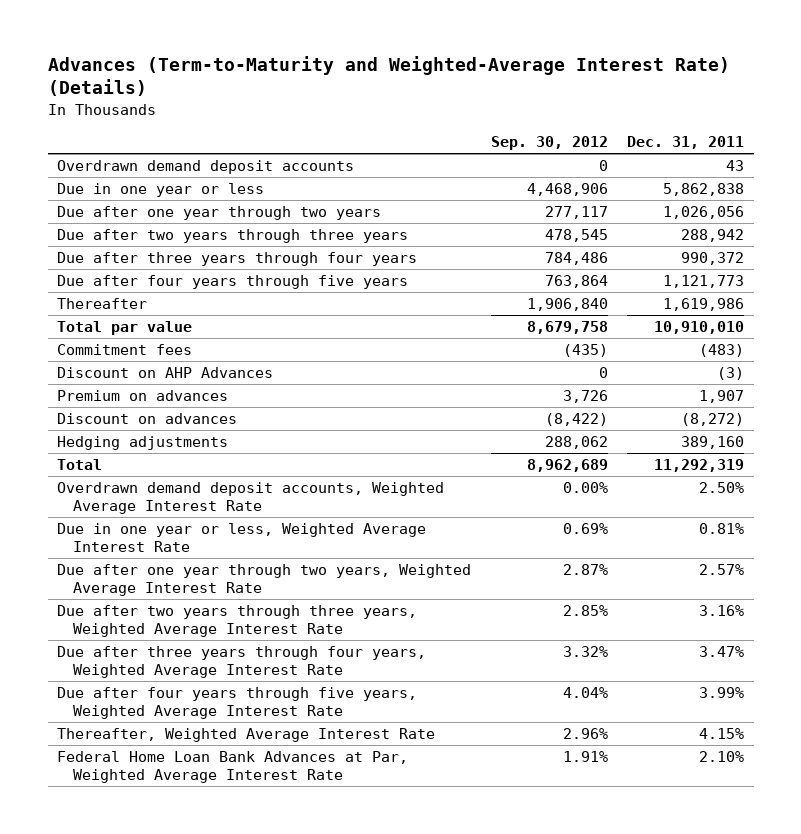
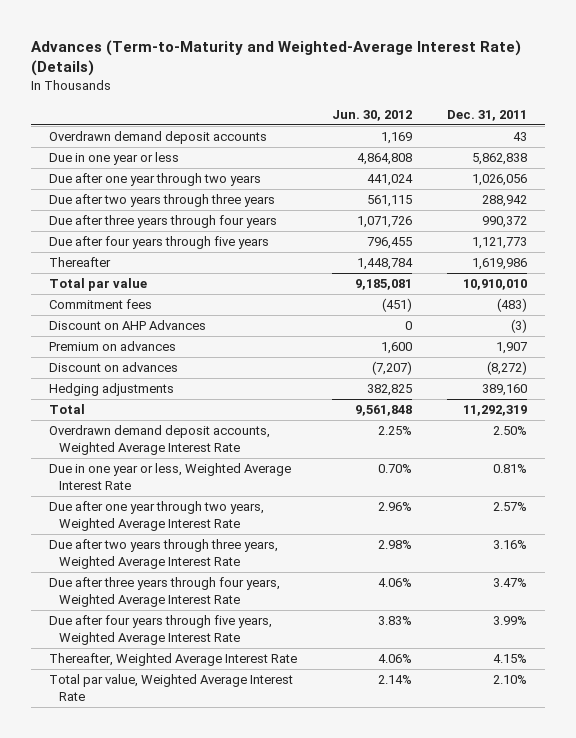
[490,136,608,151] Sep. 30, 2012 -> none
none -> [332,109,413,121] Jun. 30, 2012
[57,751,409,783] Federal Home Loan Bank Advances at Par, Weighted Average Interest Rate -> [48,674,293,702] Total par value, Weighted Average Interest Rate

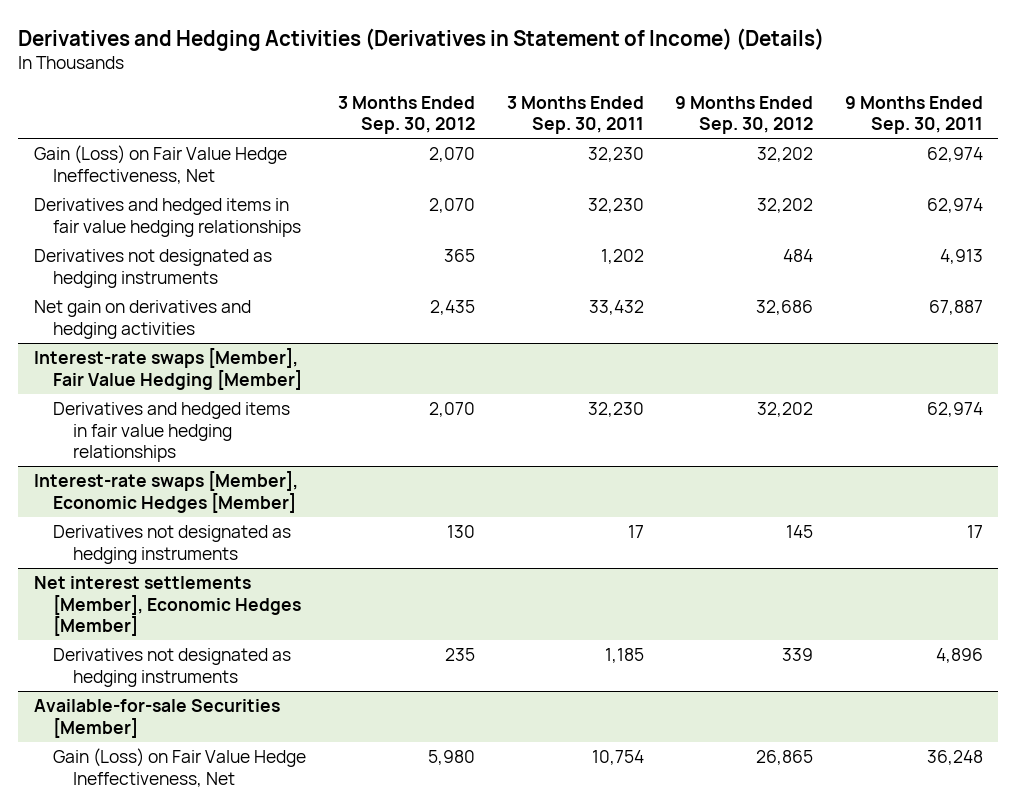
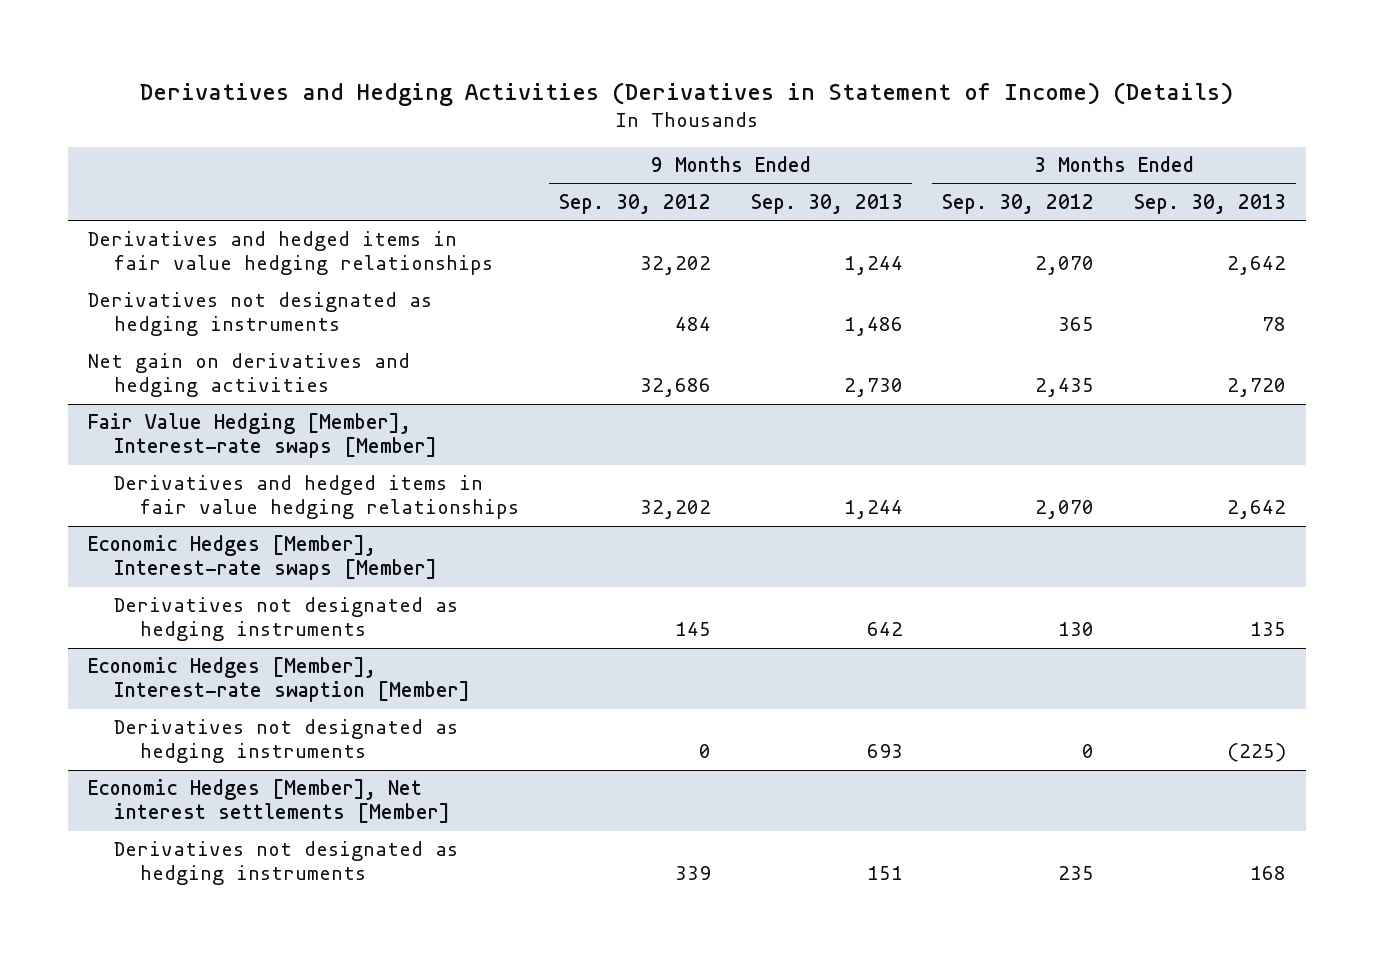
[506,95,644,134] 3 Months Ended Sep. 30, 2011 -> none
[844,95,983,134] 9 Months Ended Sep. 30, 2011 -> none
none -> [750,194,903,215] Sep. 30, 2013
none -> [1134,194,1287,215] Sep. 30, 2013
[33,145,287,184] Gain (Loss) on Fair Value Hedge Ineffectiveness, Net -> none
[33,348,303,390] Interest-rate swaps [Member], Fair Value Hedging [Member] -> [87,413,438,459] Fair Value Hedging [Member], Interest-rate swaps [Member]
[33,471,298,513] Interest-rate swaps [Member], Economic Hedges [Member] -> [87,535,438,581] Economic Hedges [Member], Interest-rate swaps [Member]
none -> [87,657,471,703] Economic Hedges [Member], Interest-rate swaption [Member]
none -> [114,719,459,764] Derivatives not designated as hedging instruments
[33,576,302,636] Net interest settlements [Member], Economic Hedges [Member] -> [87,779,451,824] Economic Hedges [Member], Net interest settlements [Member]
[33,699,280,738] Available-for-sale Securities [Member] -> none
[53,748,307,787] Gain (Loss) on Fair Value Hedge Ineffectiveness, Net -> none

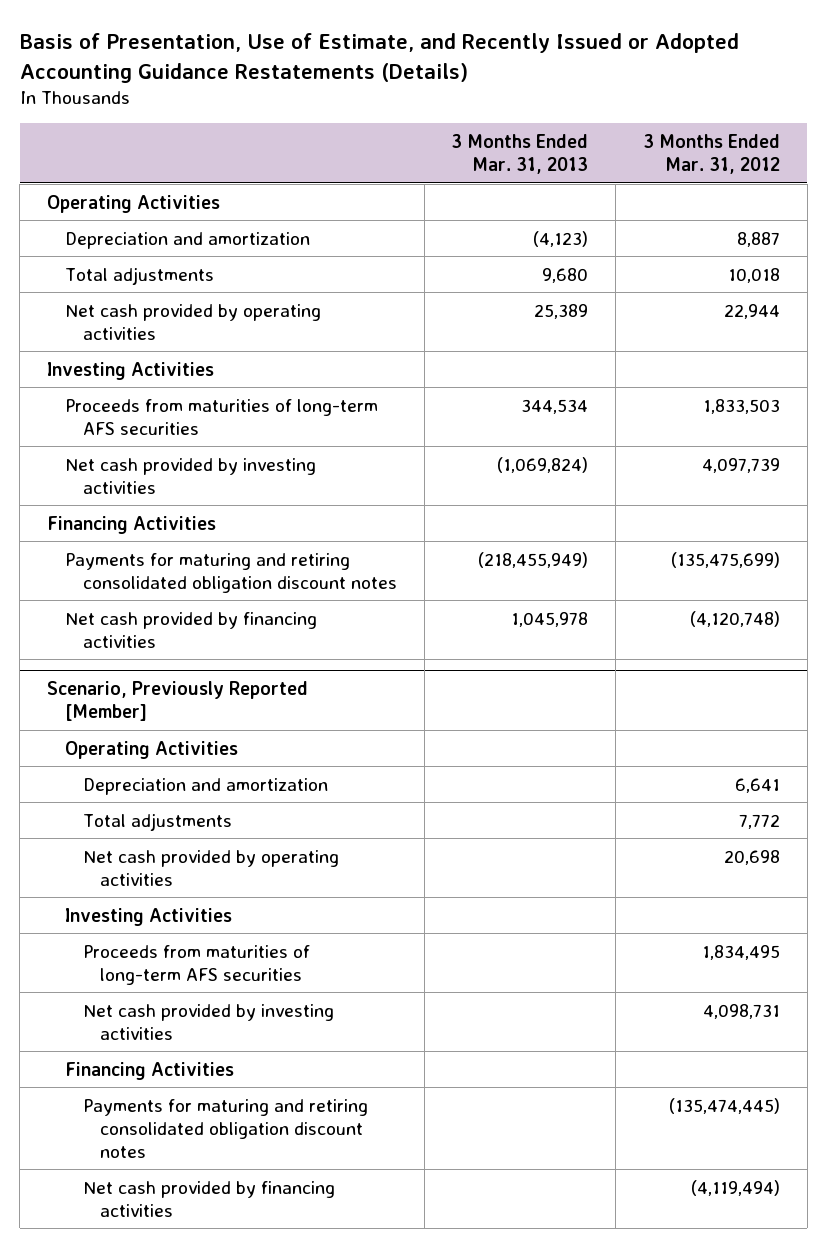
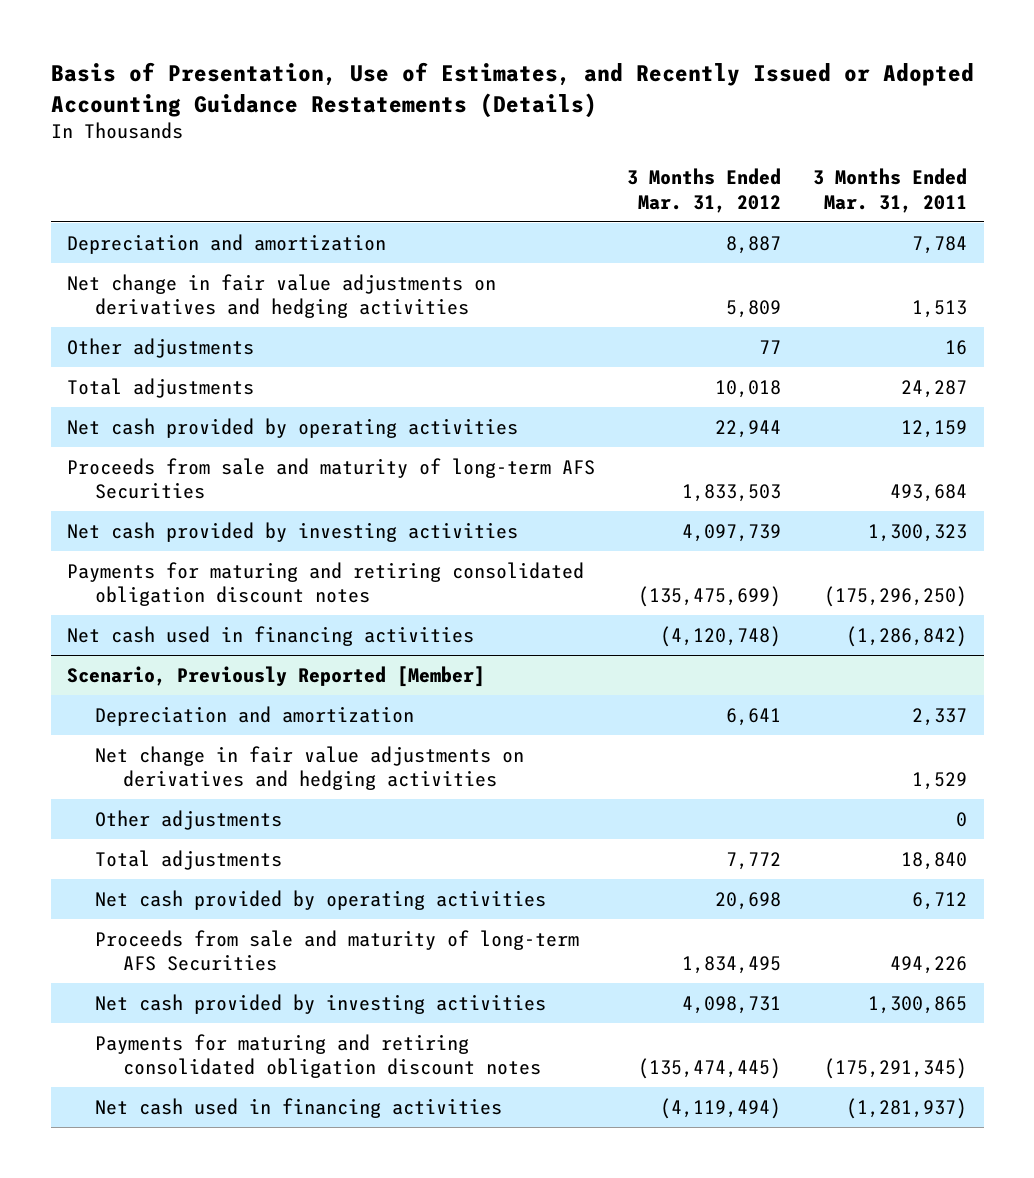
[19,33,739,83] Basis of Presentation, Use of Estimate, and Recently Issued or Adopted Accounting Guidance Restatements (Details) -> [50,62,974,118] Basis of Presentation, Use of Estimates, and Recently Issued or Adopted Accounting Guidance Restatements (Details)
[451,133,589,174] 3 Months Ended Mar. 31, 2013 -> none
none -> [813,168,968,214] 3 Months Ended Mar. 31, 2011
[47,194,221,213] Operating Activities -> none
none -> [66,273,496,319] Net change in fair value adjustments on derivatives and hedging activities
none -> [66,337,254,358] Other adjustments
[47,361,215,380] Investing Activities -> none
[64,398,378,435] Proceeds from maturities of long-term AFS securities -> [66,457,595,500] Proceeds from sale and maturity of long-term AFS Securities
[47,515,217,534] Financing Activities -> none
[64,611,317,648] Net cash provided by financing activities -> [66,625,474,646] Net cash used in financing activities
[64,740,238,759] Operating Activities -> none
none -> [94,745,524,791] Net change in fair value adjustments on derivatives and hedging activities
none -> [94,809,282,830] Other adjustments
[64,907,232,926] Investing Activities -> none
[82,944,310,985] Proceeds from maturities of long-term AFS securities -> [94,929,579,972] Proceeds from sale and maturity of long-term AFS Securities
[64,1061,234,1080] Financing Activities -> none
[82,1180,335,1217] Net cash provided by financing activities -> [94,1097,502,1118] Net cash used in financing activities

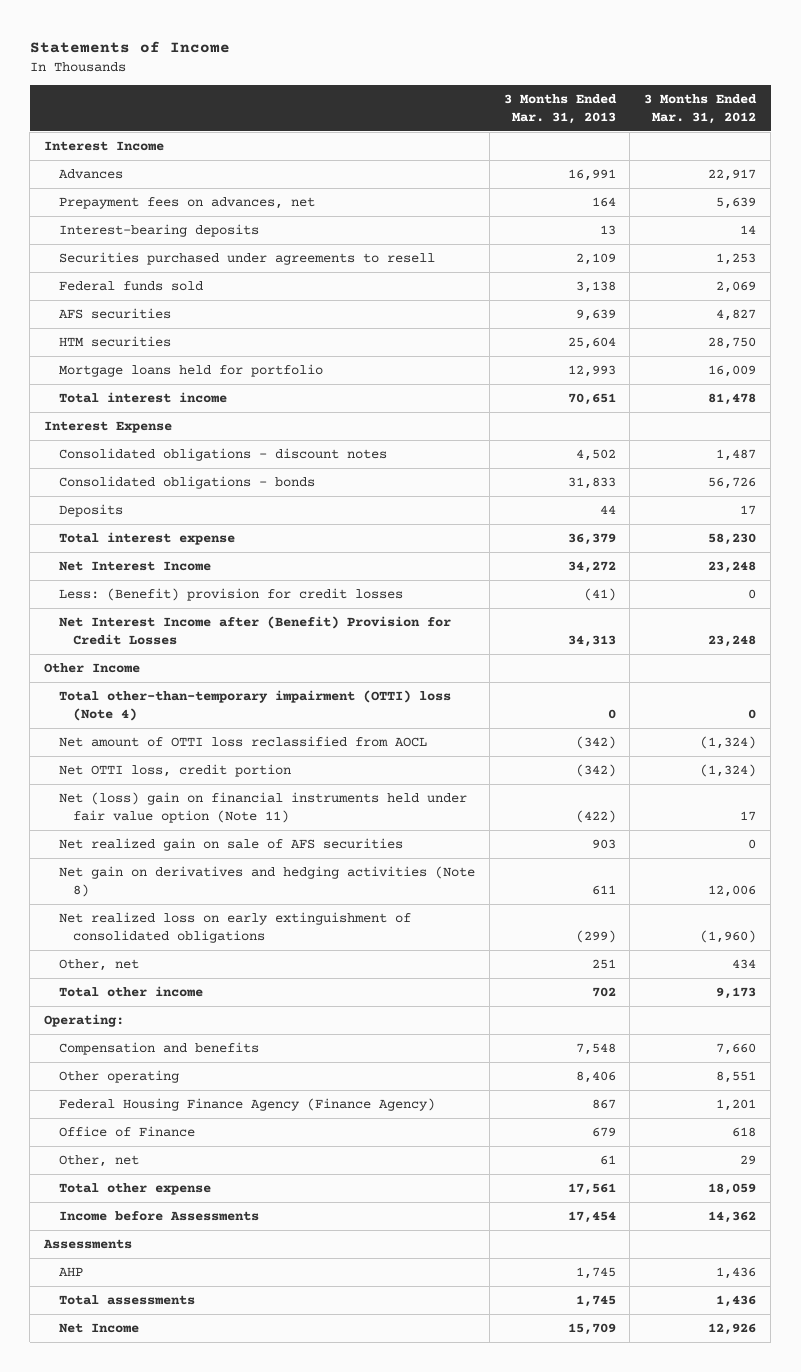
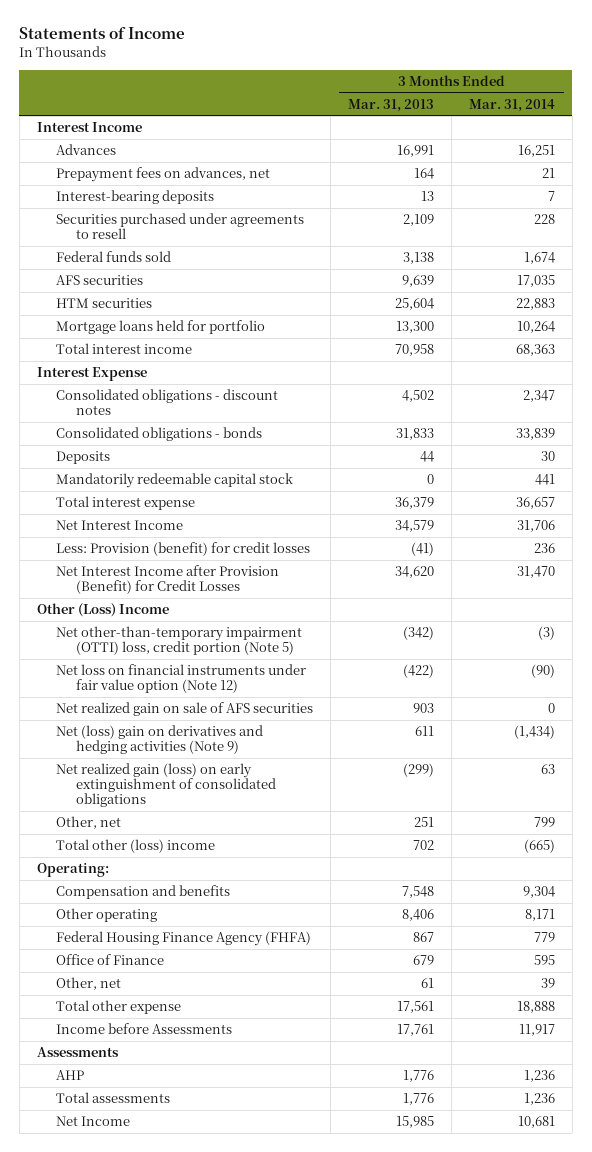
[644,94,758,124] 3 Months Ended Mar. 31, 2012 -> none
none -> [468,98,555,112] Mar. 31, 2014
[567,365,616,378] 12,993 -> [396,321,435,334] 13,300
[567,393,616,406] 70,651 -> [395,344,435,357] 70,958
none -> [56,473,294,489] Mandatorily redeemable capital stock
[58,690,451,721] Total other-than-temporary impairment (OTTI) loss (Note 4) -> none
[58,736,427,748] Net amount of OTTI loss reclassified from AOCL -> none
[567,561,616,574] 34,272 -> [395,520,435,533] 34,579
[58,588,403,602] Less: (Benefit) provision for credit losses -> [56,542,311,557] Less: Provision (benefit) for credit losses
[58,616,451,645] Net Interest Income after (Benefit) Provision for Credit Losses -> [56,565,280,595] Net Interest Income after Provision (Benefit) for Credit Losses
[567,634,616,647] 34,313 -> [395,566,435,579] 34,620
[44,663,141,674] Other Income -> [36,603,169,618] Other (Loss) Income
[58,764,291,778] Net OTTI loss, credit portion -> [56,626,303,656] Net other-than-temporary impairment (OTTI) loss, credit portion (Note 5)
[58,792,467,823] Net (loss) gain on financial instruments held under fair value option (Note 11) -> [56,664,307,694] Net loss on financial instruments under fair value option (Note 12)
[58,866,475,897] Net gain on derivatives and hedging activities (Note 8) -> [56,725,264,755] Net (loss) gain on derivatives and hedging activities (Note 9)
[58,912,411,943] Net realized loss on early extinguishment of consolidated obligations -> [56,763,277,808] Net realized gain (loss) on early extinguishment of consolidated obligations
[58,986,203,998] Total other income -> [56,839,216,854] Total other (loss) income
[58,1098,435,1112] Federal Housing Finance Agency (Finance Agency) -> [56,931,312,947] Federal Housing Finance Agency (FHFA)
[567,1211,616,1224] 17,454 -> [397,1024,435,1037] 17,761
[575,1267,616,1280] 1,745 -> [403,1070,435,1083] 1,776
[575,1295,616,1308] 1,745 -> [403,1093,435,1106] 1,776
[567,1323,616,1336] 15,709 -> [396,1116,435,1129] 15,985

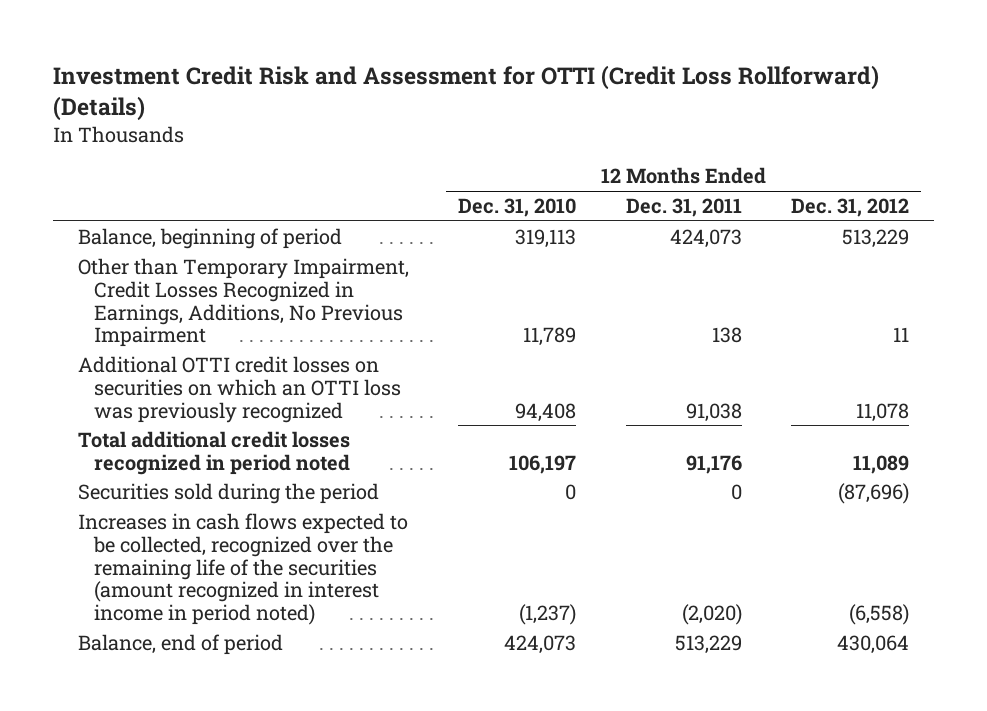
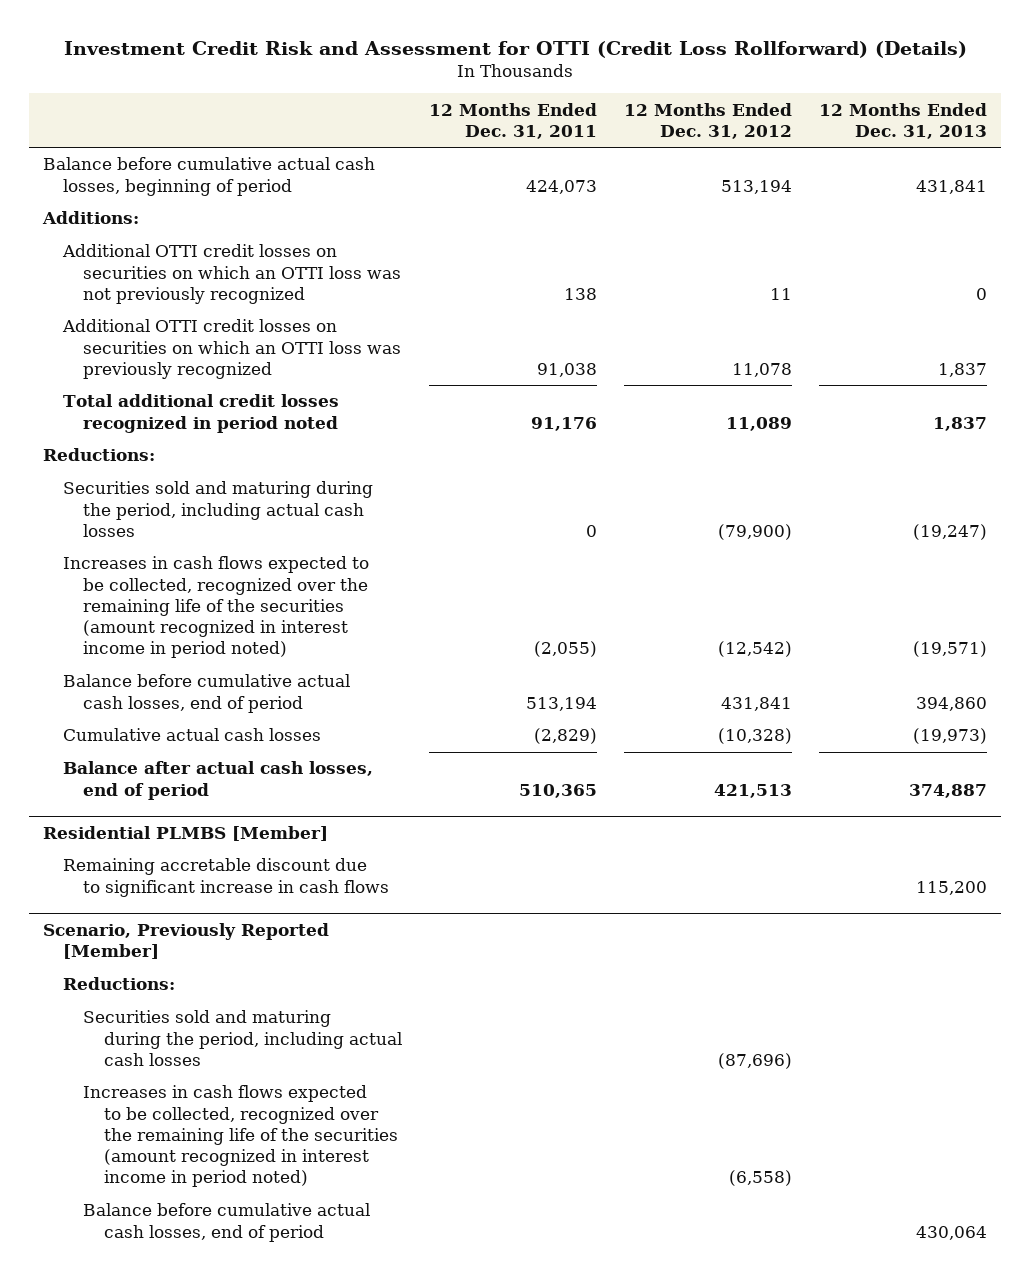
[458,197,577,217] Dec. 31, 2010 -> none
none -> [819,102,988,139] 12 Months Ended Dec. 31, 2013
[77,227,342,249] Balance, beginning of period -> [42,157,375,196] Balance before cumulative actual cash losses, beginning of period
[842,228,910,248] 513,229 -> [721,179,793,194] 513,194
none -> [41,211,139,225] Additions:
[77,257,409,348] Other than Temporary Impairment, Credit Losses Recognized in Earnings, Additions, No Previous Impairment -> [62,244,402,304] Additional OTTI credit losses on securities on which an OTTI loss was not previously recognized
none -> [42,448,155,462] Reductions:
[77,482,379,504] Securities sold during the period -> [63,481,374,537] Securities sold and maturing during the period, including actual cash losses
[838,482,910,504] (87,696) -> [718,523,793,540] (79,900)
[681,604,742,626] (2,020) -> [533,641,597,658] (2,055)
[849,604,910,626] (6,558) -> [718,641,793,658] (12,542)
[77,633,283,655] Balance, end of period -> [63,674,351,713] Balance before cumulative actual cash losses, end of period
[674,634,742,654] 513,229 -> [525,696,597,711] 513,194
[837,634,910,654] 430,064 -> [721,696,793,711] 431,841
none -> [63,728,322,742] Cumulative actual cash losses
none -> [63,761,374,800] Balance after actual cash losses, end of period
none -> [42,825,328,841] Residential PLMBS [Member]
none -> [63,858,390,897] Remaining accretable discount due to significant increase in cash flows
none -> [42,922,329,960] Scenario, Previously Reported [Member]
none -> [63,977,176,991] Reductions:
none -> [83,1010,402,1066] Securities sold and maturing during the period, including actual cash losses
none -> [83,1085,398,1188] Increases in cash flows expected to be collected, recognized over the remaining life of the securities (amount recognized in interest income in period noted)
none -> [83,1203,371,1242] Balance before cumulative actual cash losses, end of period

